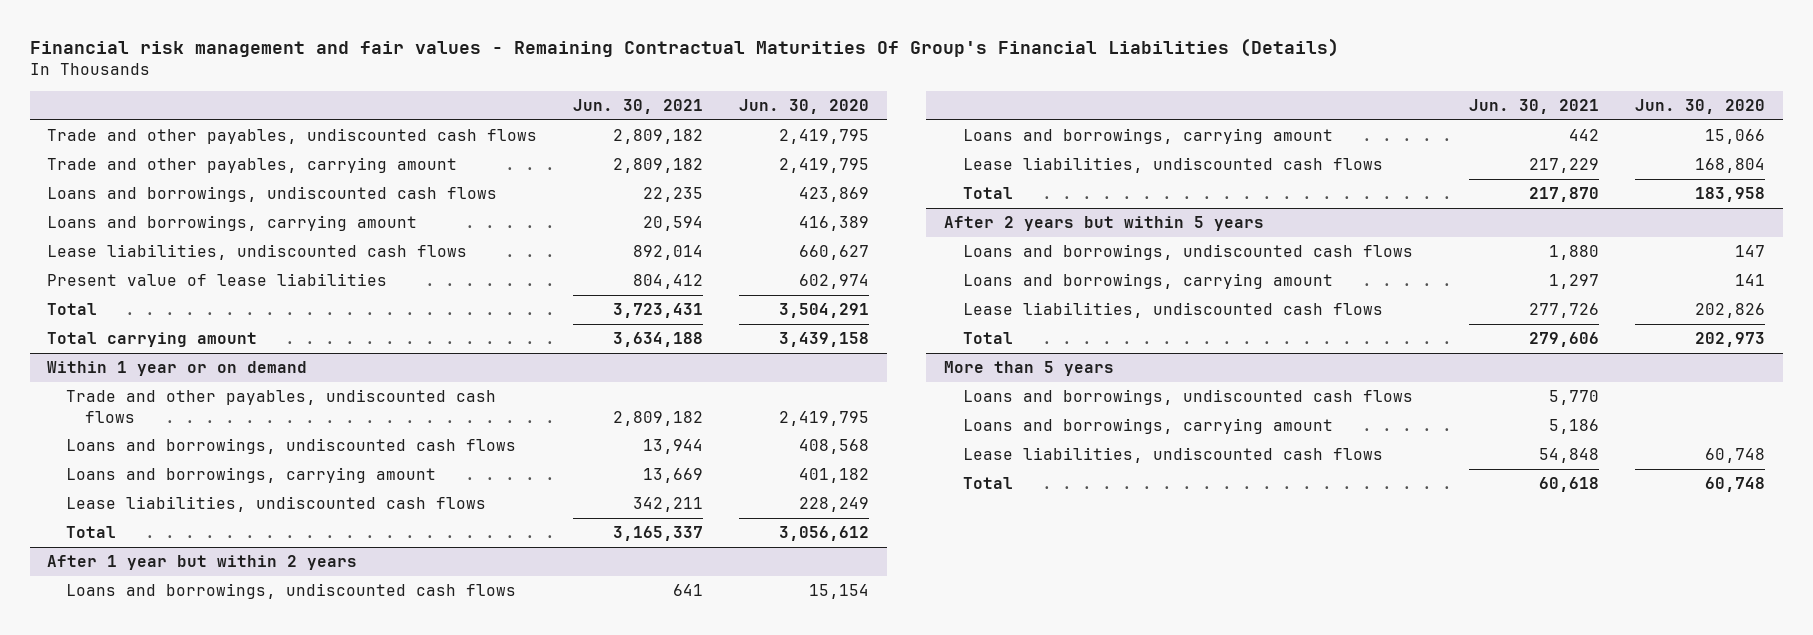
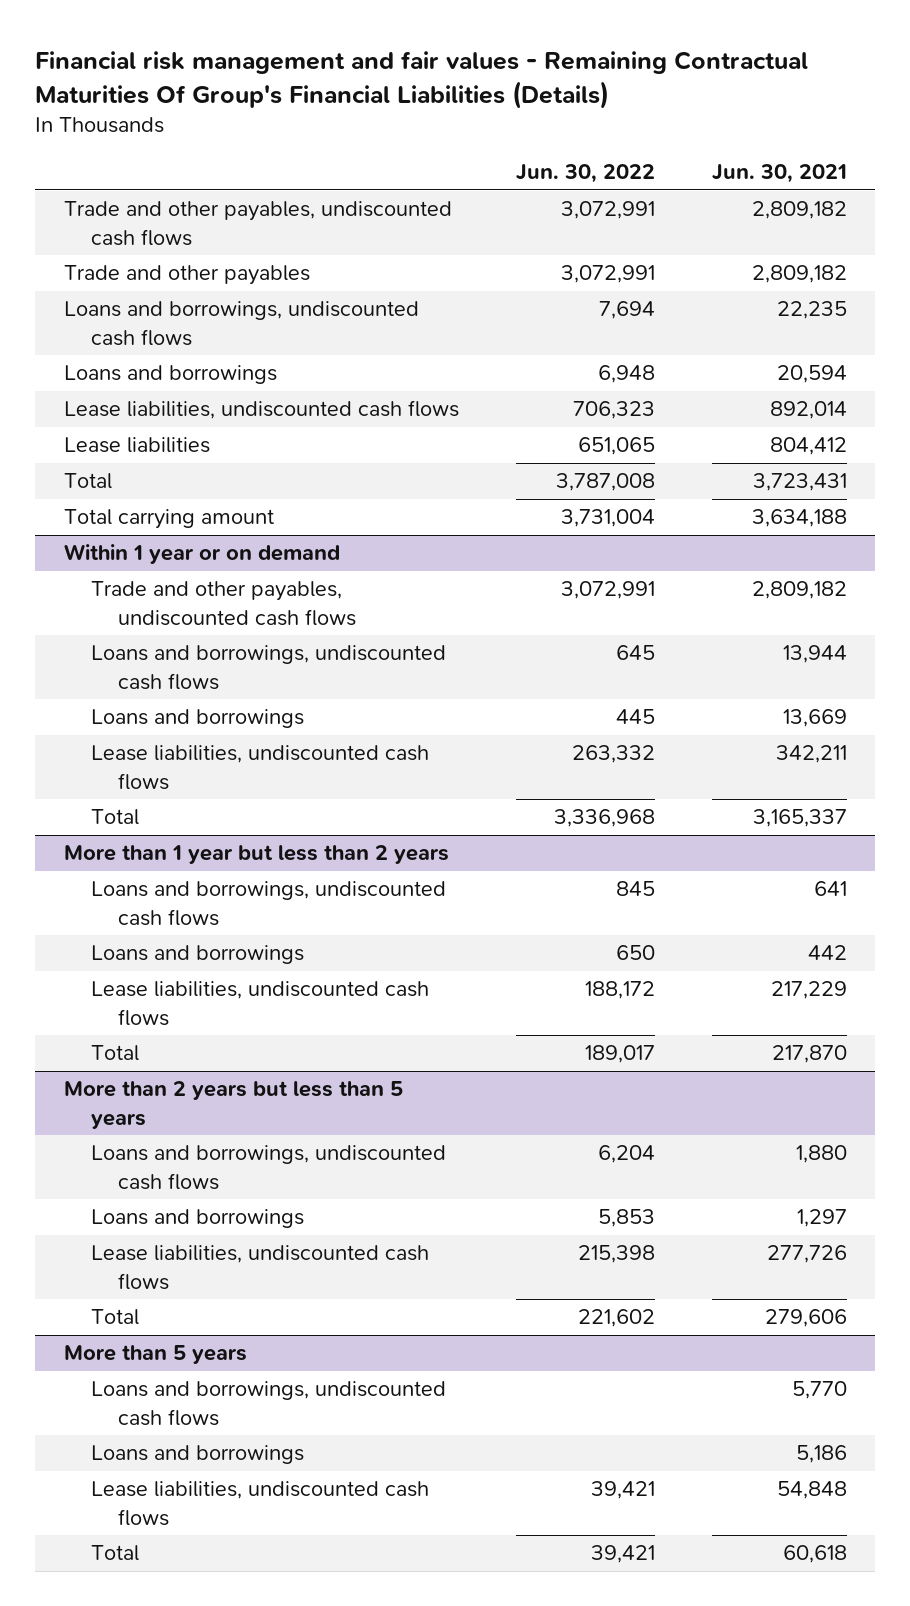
[738,98,869,114] Jun. 30, 2020 -> none
none -> [515,164,655,184] Jun. 30, 2022
[47,157,458,174] Trade and other payables, carrying amount -> [63,265,310,286] Trade and other payables
[47,215,418,232] Loans and borrowings, carrying amount -> [63,365,277,385] Loans and borrowings
[47,273,388,287] Present value of lease liabilities -> [63,437,210,454] Lease liabilities
[66,467,437,484] Loans and borrowings, carrying amount -> [90,709,304,729] Loans and borrowings
[47,555,358,571] After 1 year but within 2 years -> [63,845,449,865] More than 1 year but less than 2 years
[962,128,1333,145] Loans and borrowings, carrying amount -> [90,945,304,965] Loans and borrowings
[943,216,1264,232] After 2 years but within 5 years -> [63,1081,403,1129] More than 2 years but less than 5 years
[962,273,1333,290] Loans and borrowings, carrying amount -> [90,1209,304,1229] Loans and borrowings
[962,418,1333,435] Loans and borrowings, carrying amount -> [90,1445,304,1465] Loans and borrowings

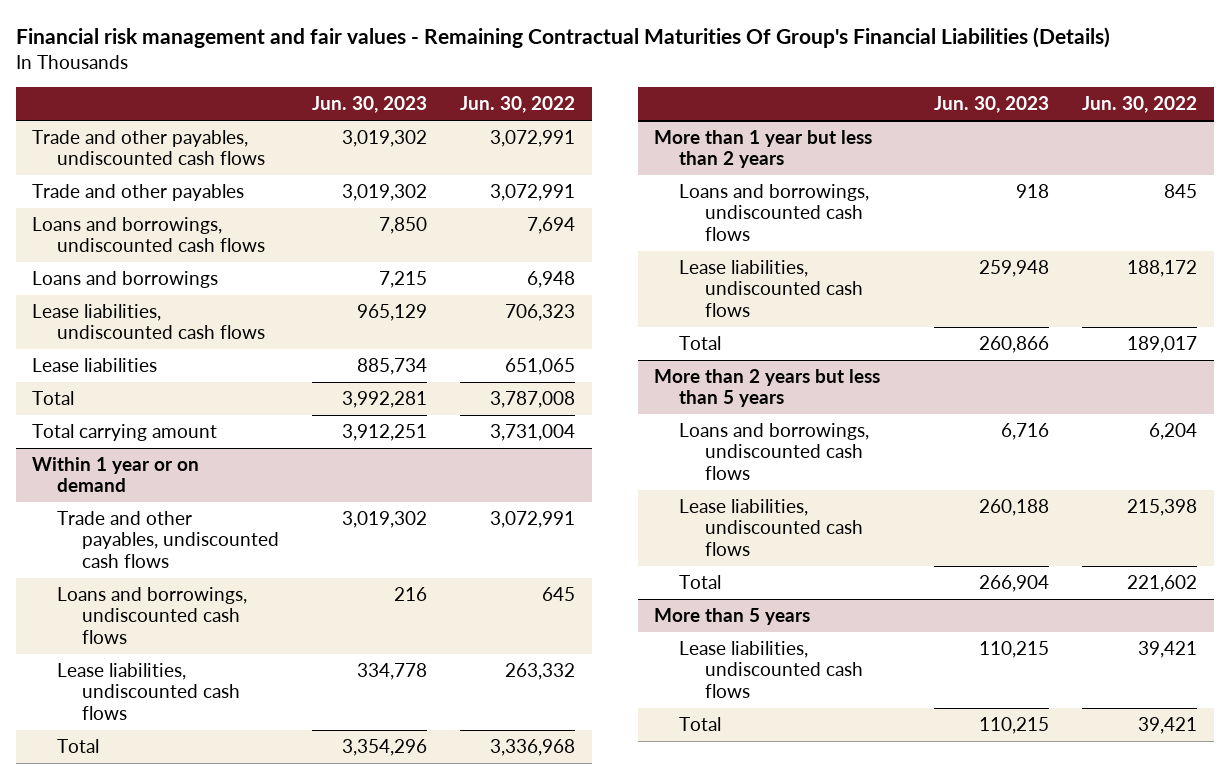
[711,164,847,184] Jun. 30, 2021 -> none
none -> [312,96,428,114] Jun. 30, 2023
[90,709,304,729] Loans and borrowings -> none
[90,945,304,965] Loans and borrowings -> none
[90,1209,304,1229] Loans and borrowings -> none
[90,1381,446,1426] Loans and borrowings, undiscounted cash flows -> none
[90,1445,304,1465] Loans and borrowings -> none

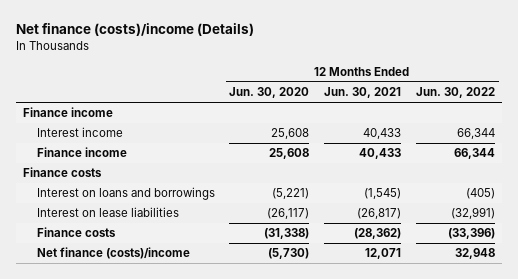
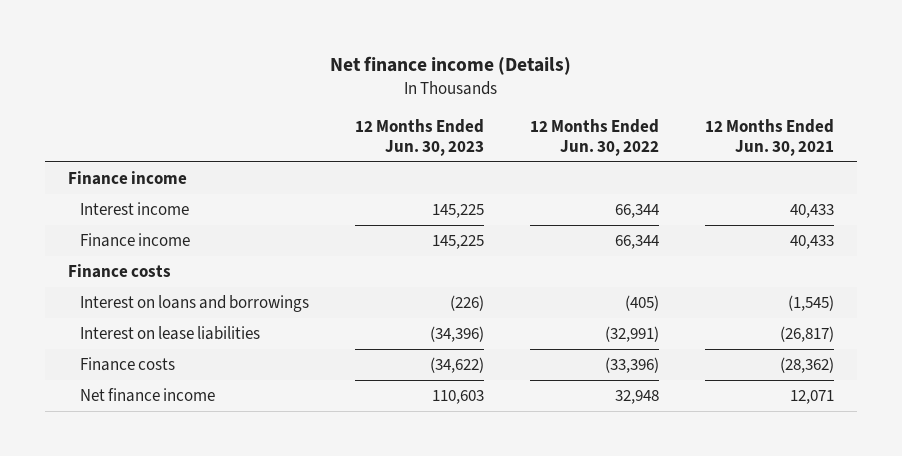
[15,22,254,36] Net finance (costs)/income (Details) -> [330,56,572,76] Net finance income (Details)
[229,87,310,99] Jun. 30, 2020 -> none
none -> [355,118,485,156] 12 Months Ended Jun. 30, 2023
[36,247,190,260] Net finance (costs)/income -> [80,388,216,403] Net finance income

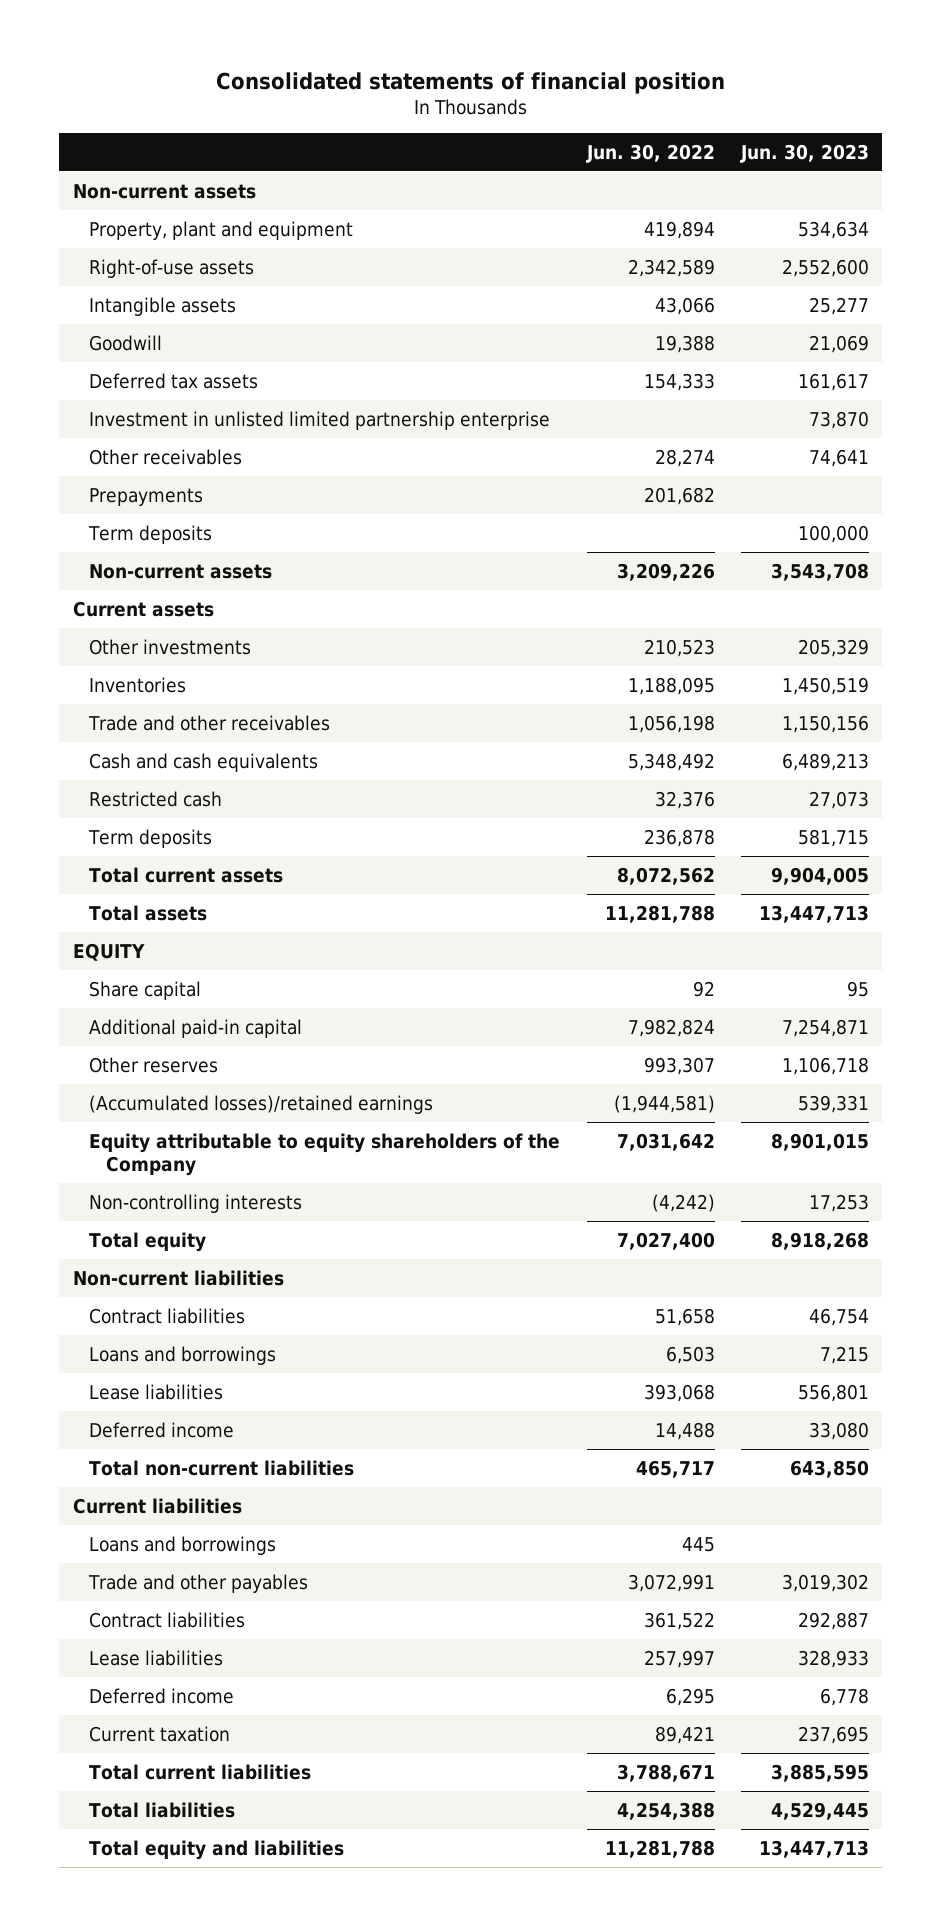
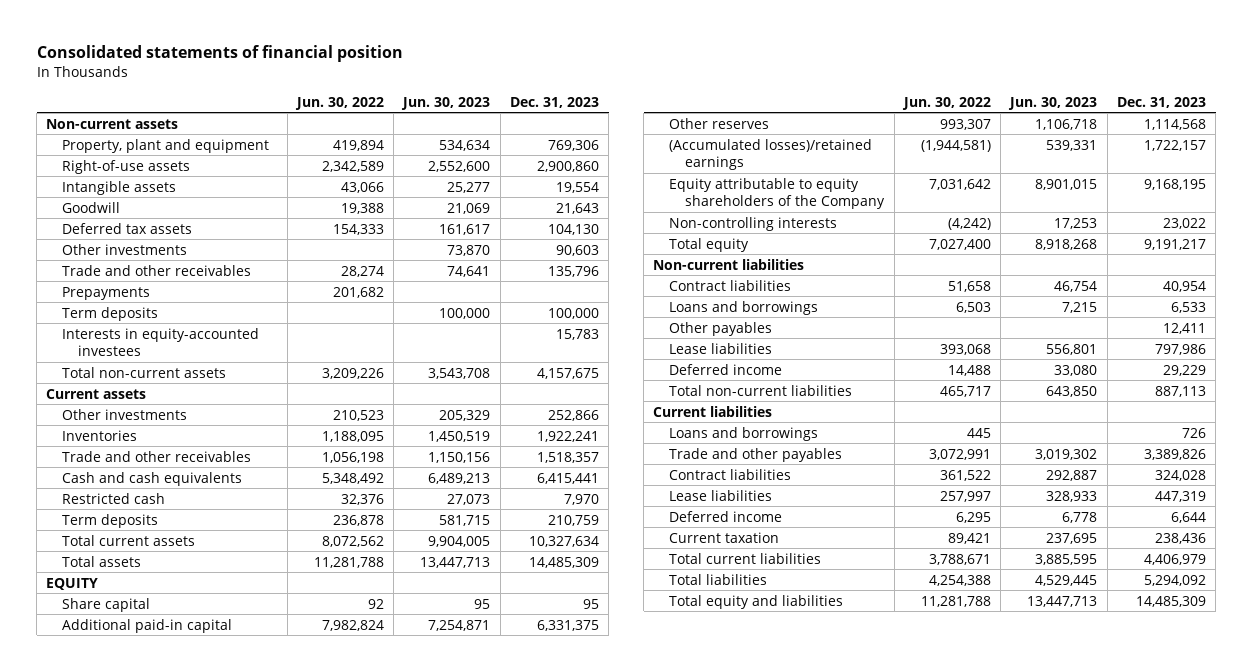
none -> [509,96,599,108] Dec. 31, 2023
[89,410,551,430] Investment in unlisted limited partnership enterprise -> [62,243,188,255] Other investments
[89,448,243,465] Other receivables -> [62,264,252,276] Trade and other receivables
none -> [62,327,260,356] Interests in equity-accounted investees
[89,563,273,579] Non-current assets -> [62,366,227,378] Total non-current assets
none -> [669,321,773,336] Other payables

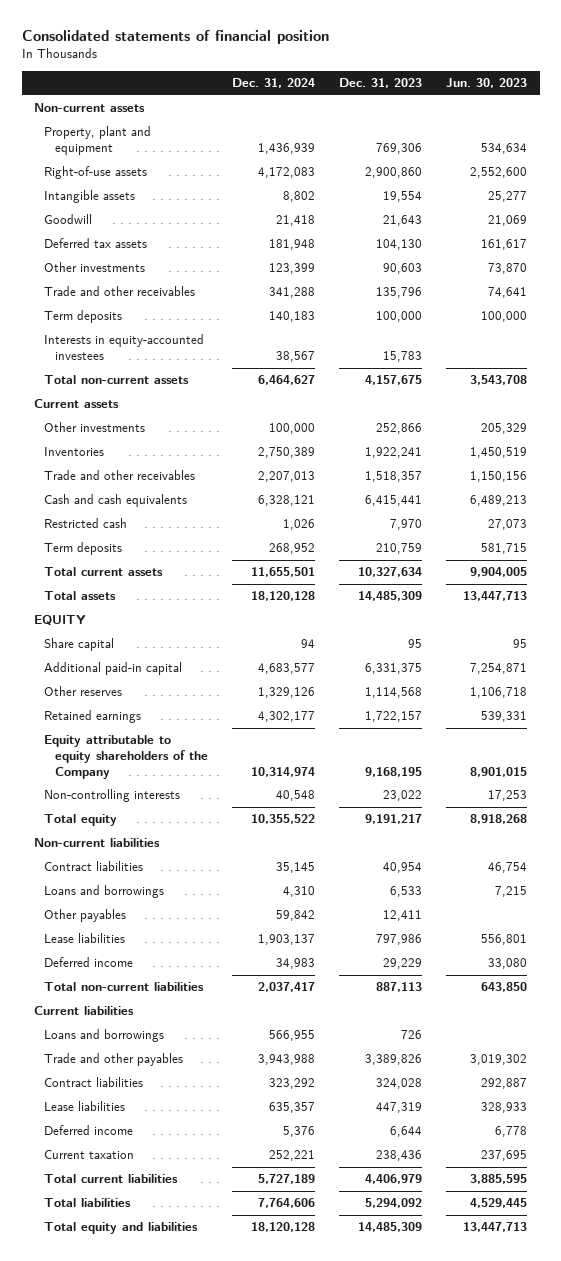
[294,96,384,110] Jun. 30, 2022 -> none
none -> [232,77,316,88] Dec. 31, 2024
[62,286,151,300] Prepayments -> none
[669,138,873,170] (Accumulated losses)/retained earnings -> [44,710,142,724] Retained earnings

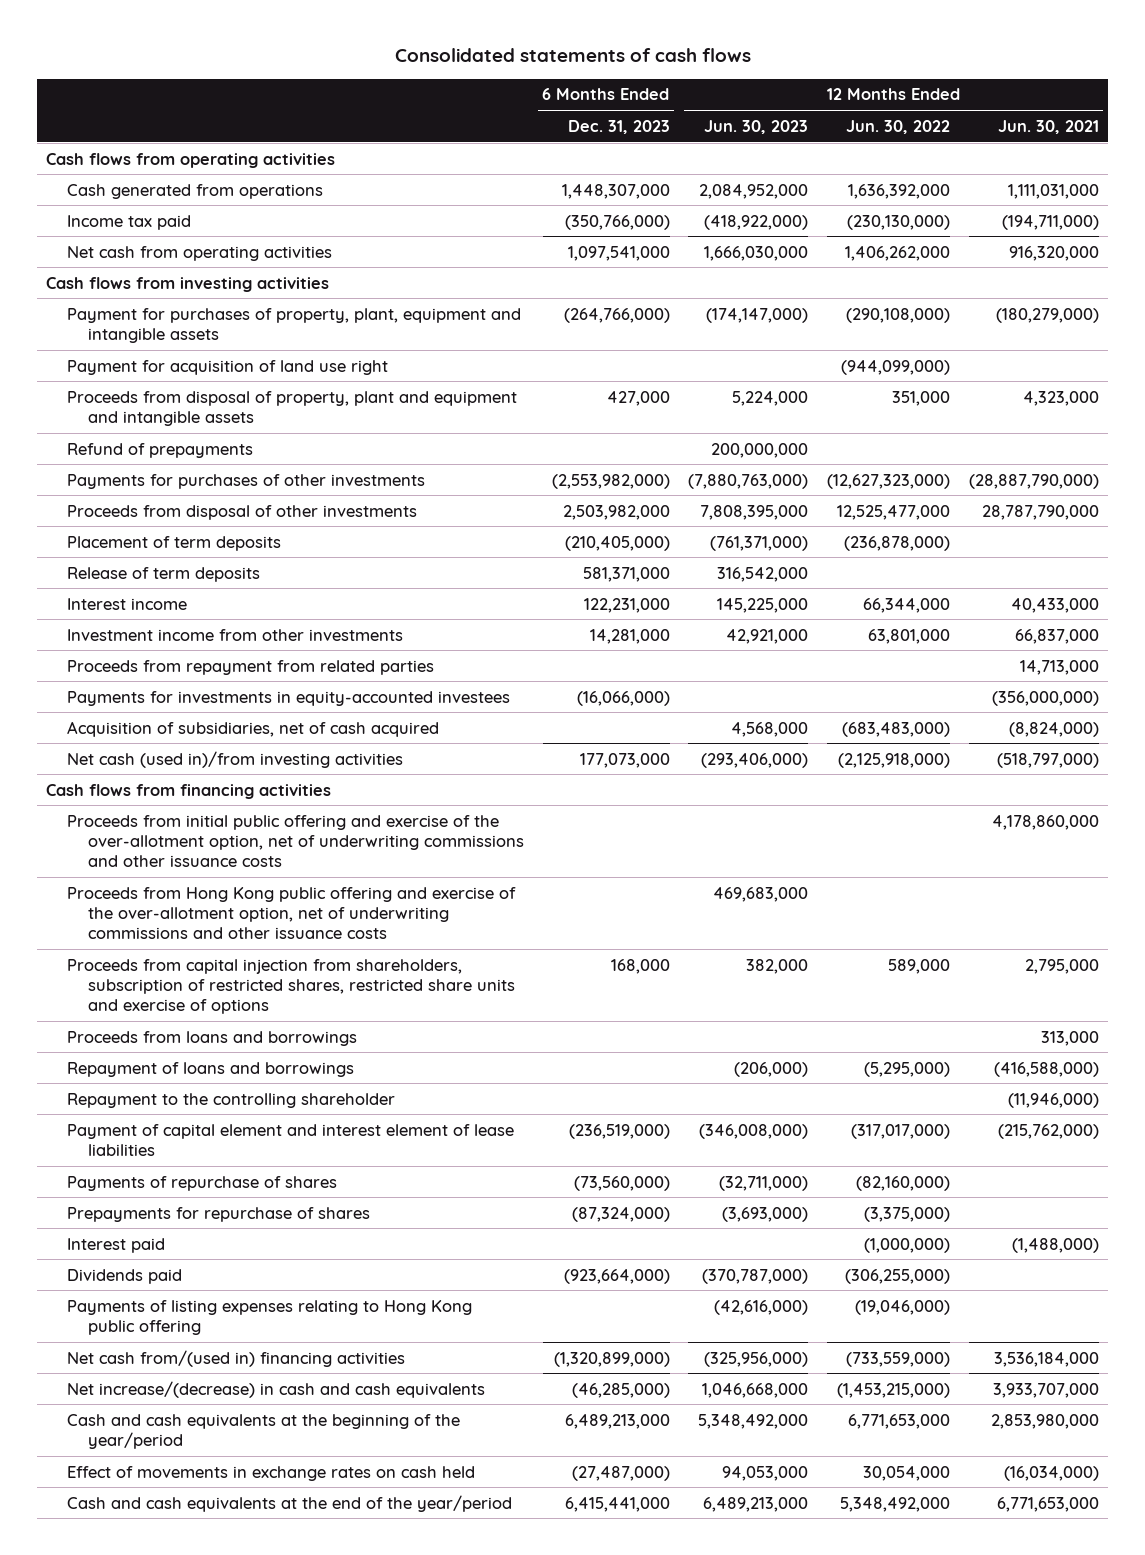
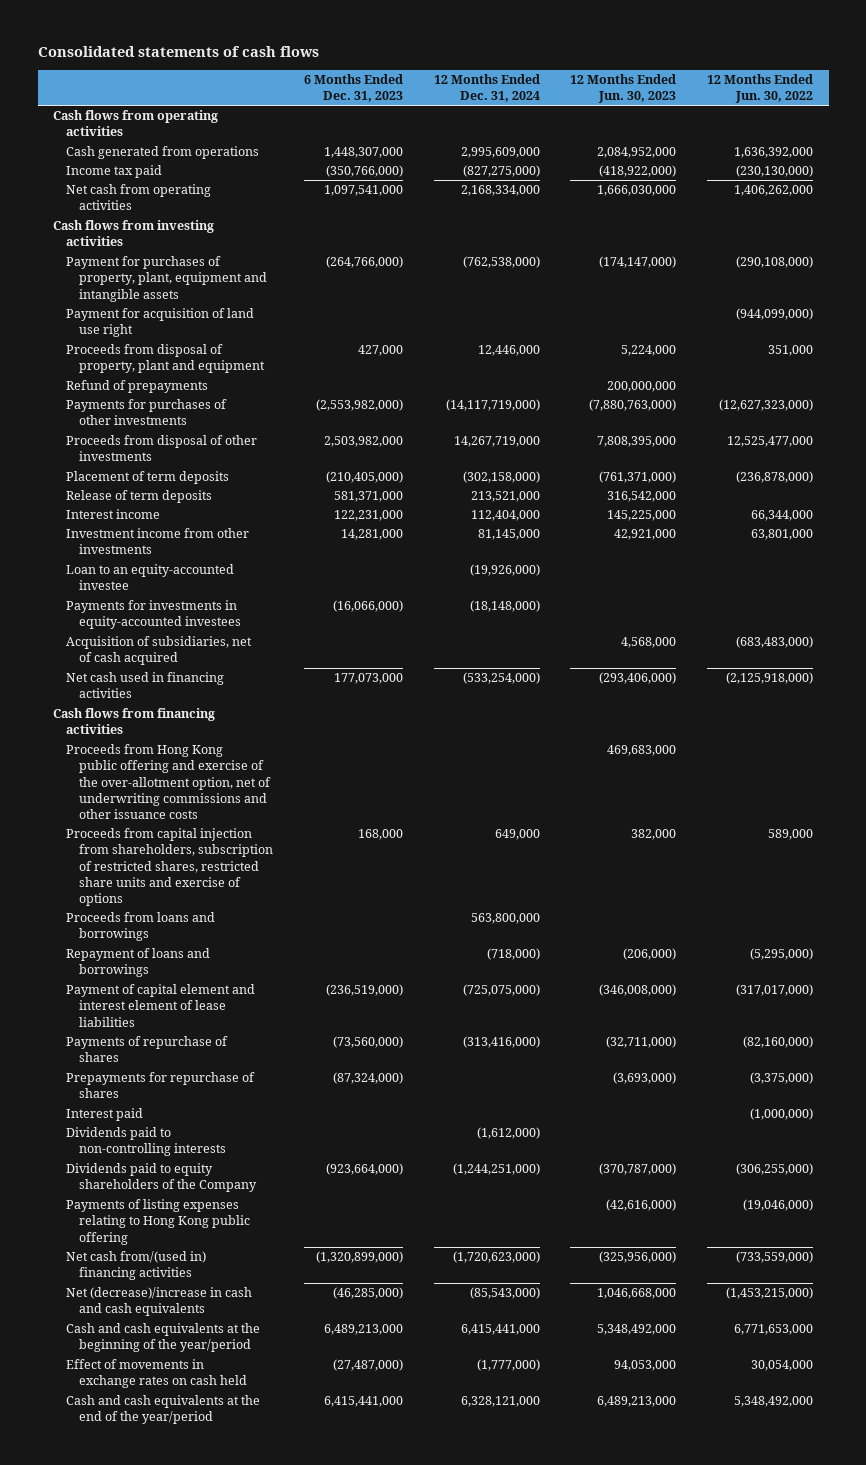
[997,119,1099,134] Jun. 30, 2021 -> none
none -> [433,73,540,102] 12 Months Ended Dec. 31, 2024
[67,390,518,426] Proceeds from disposal of property, plant and equipment and intangible assets -> [65,344,265,374] Proceeds from disposal of property, plant and equipment
[67,659,435,675] Proceeds from repayment from related parties -> none
none -> [65,564,234,591] Loan to an equity-accounted investee
[67,750,404,768] Net cash (used in)/from investing activities -> [65,672,224,699] Net cash used in financing activities
[67,814,525,868] Proceeds from initial public offering and exercise of the over-allotment option, net of underwriting commissions and other issuance costs -> none
[67,1092,396,1108] Repayment to the controlling shareholder -> none
none -> [65,1127,226,1157] Dividends paid to non-controlling interests
[67,1268,183,1284] Dividends paid -> [65,1163,257,1193] Dividends paid to equity shareholders of the Company
[67,1380,486,1398] Net increase/(decrease) in cash and cash equivalents -> [65,1287,252,1317] Net (decrease)/increase in cash and cash equivalents

